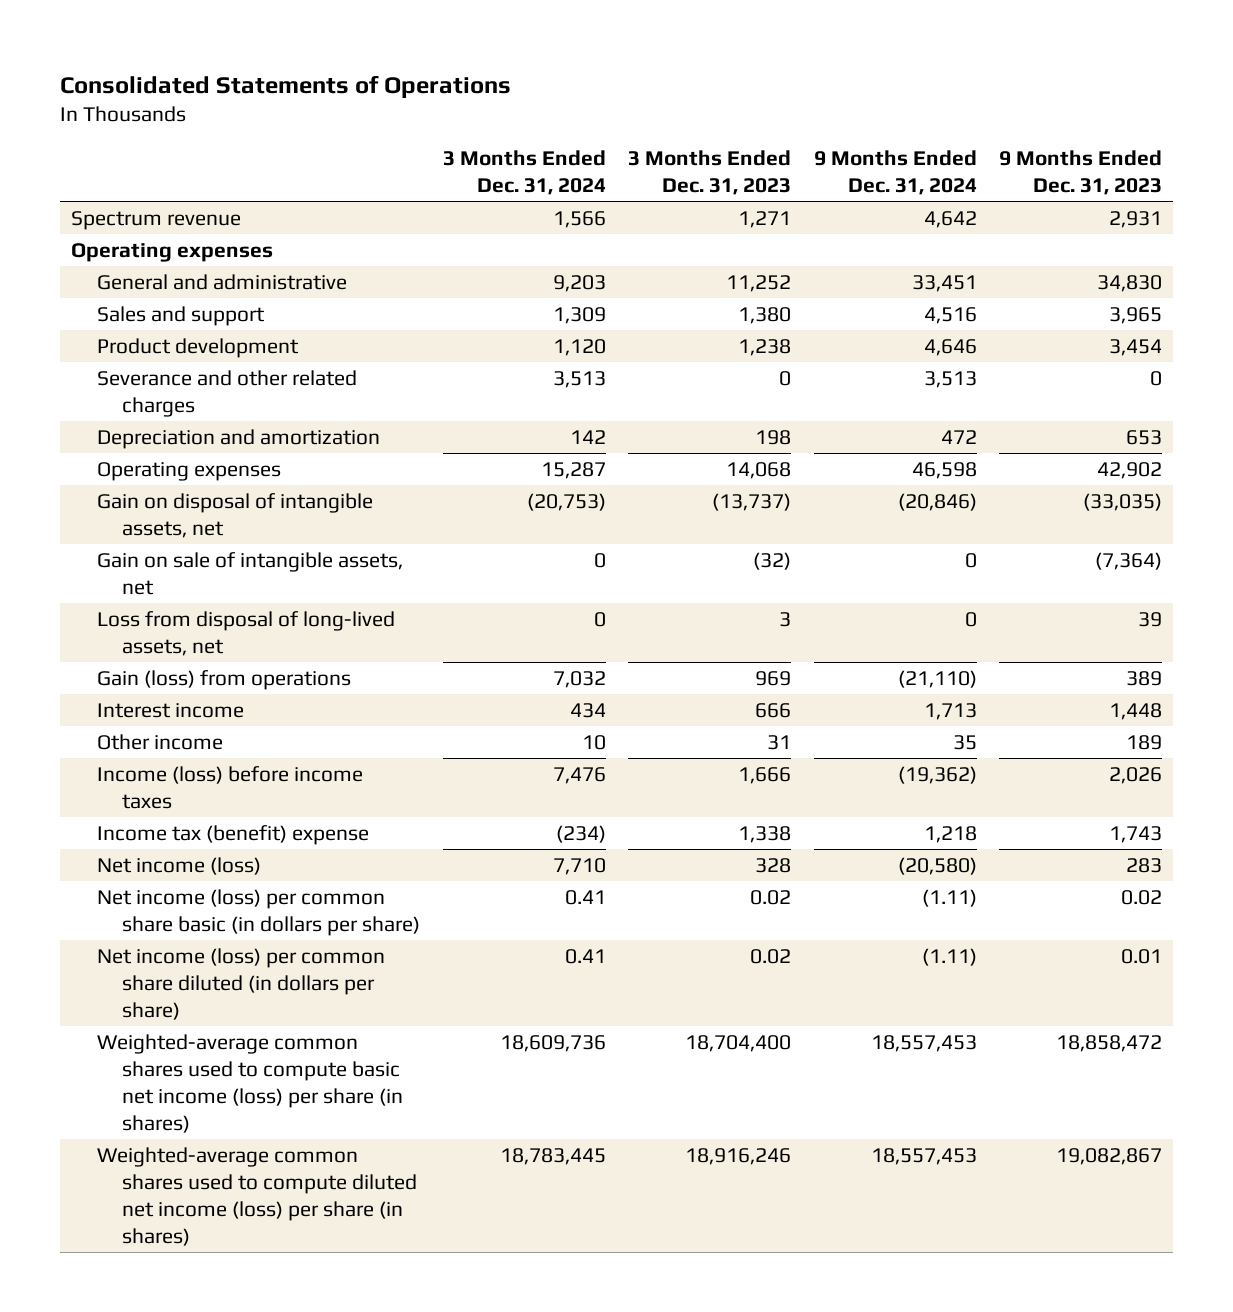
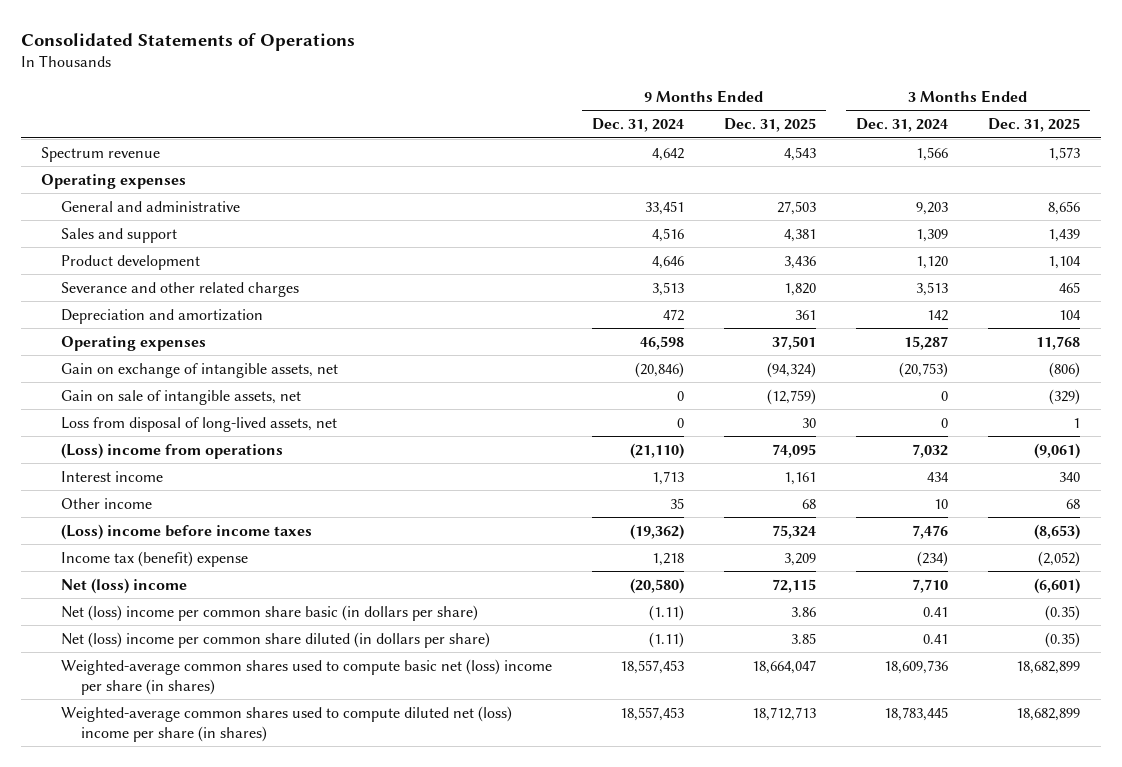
[628,150,792,196] 3 Months Ended Dec. 31, 2023 -> none
[999,150,1163,196] 9 Months Ended Dec. 31, 2023 -> none
none -> [724,118,817,133] Dec. 31, 2025
none -> [988,118,1081,133] Dec. 31, 2025
[96,492,373,538] Gain on disposal of intangible assets, net -> [61,362,339,378] Gain on exchange of intangible assets, net
[96,669,351,690] Gain (loss) from operations -> [61,442,284,459] (Loss) income from operations
[96,765,363,809] Income (loss) before income taxes -> [61,523,313,540] (Loss) income before income taxes
[96,856,261,875] Net income (loss) -> [61,577,188,594] Net (loss) income
[96,888,421,936] Net income (loss) per common share basic (in dollars per share) -> [61,604,479,621] Net (loss) income per common share basic (in dollars per share)
[96,947,385,1020] Net income (loss) per common share diluted (in dollars per share) -> [61,631,491,648] Net (loss) income per common share diluted (in dollars per share)
[96,1033,404,1133] Weighted-average common shares used to compute basic net income (loss) per share (in shares) -> [61,658,553,695] Weighted-average common shares used to compute basic net (loss) income per share (in shares)
[96,1146,418,1246] Weighted-average common shares used to compute diluted net income (loss) per share (in shares) -> [61,705,513,742] Weighted-average common shares used to compute diluted net (loss) income per share (in shares)

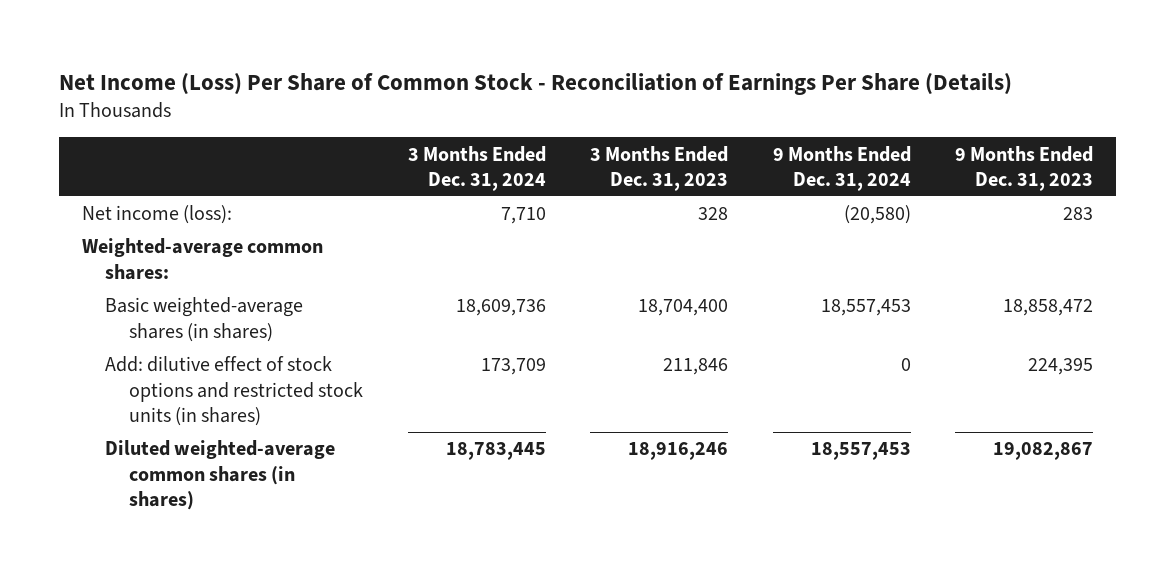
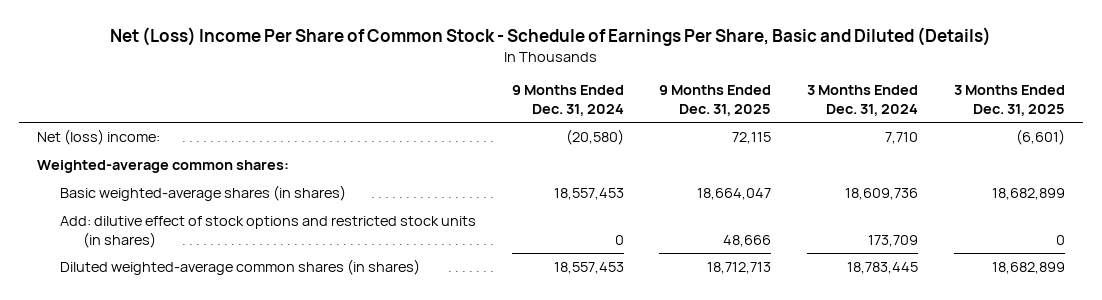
[59,73,1013,96] Net Income (Loss) Per Share of Common Stock - Reconciliation of Earnings Per Share (Details) -> [109,26,991,46] Net (Loss) Income Per Share of Common Stock - Schedule of Earnings Per Share, Basic and Diluted (Details)
[590,145,729,192] 3 Months Ended Dec. 31, 2023 -> none
[955,145,1094,192] 9 Months Ended Dec. 31, 2023 -> none
none -> [659,85,772,116] 9 Months Ended Dec. 31, 2025
none -> [953,85,1065,116] 3 Months Ended Dec. 31, 2025
[81,205,232,225] Net income (loss): -> [37,129,161,146] Net (loss) income:

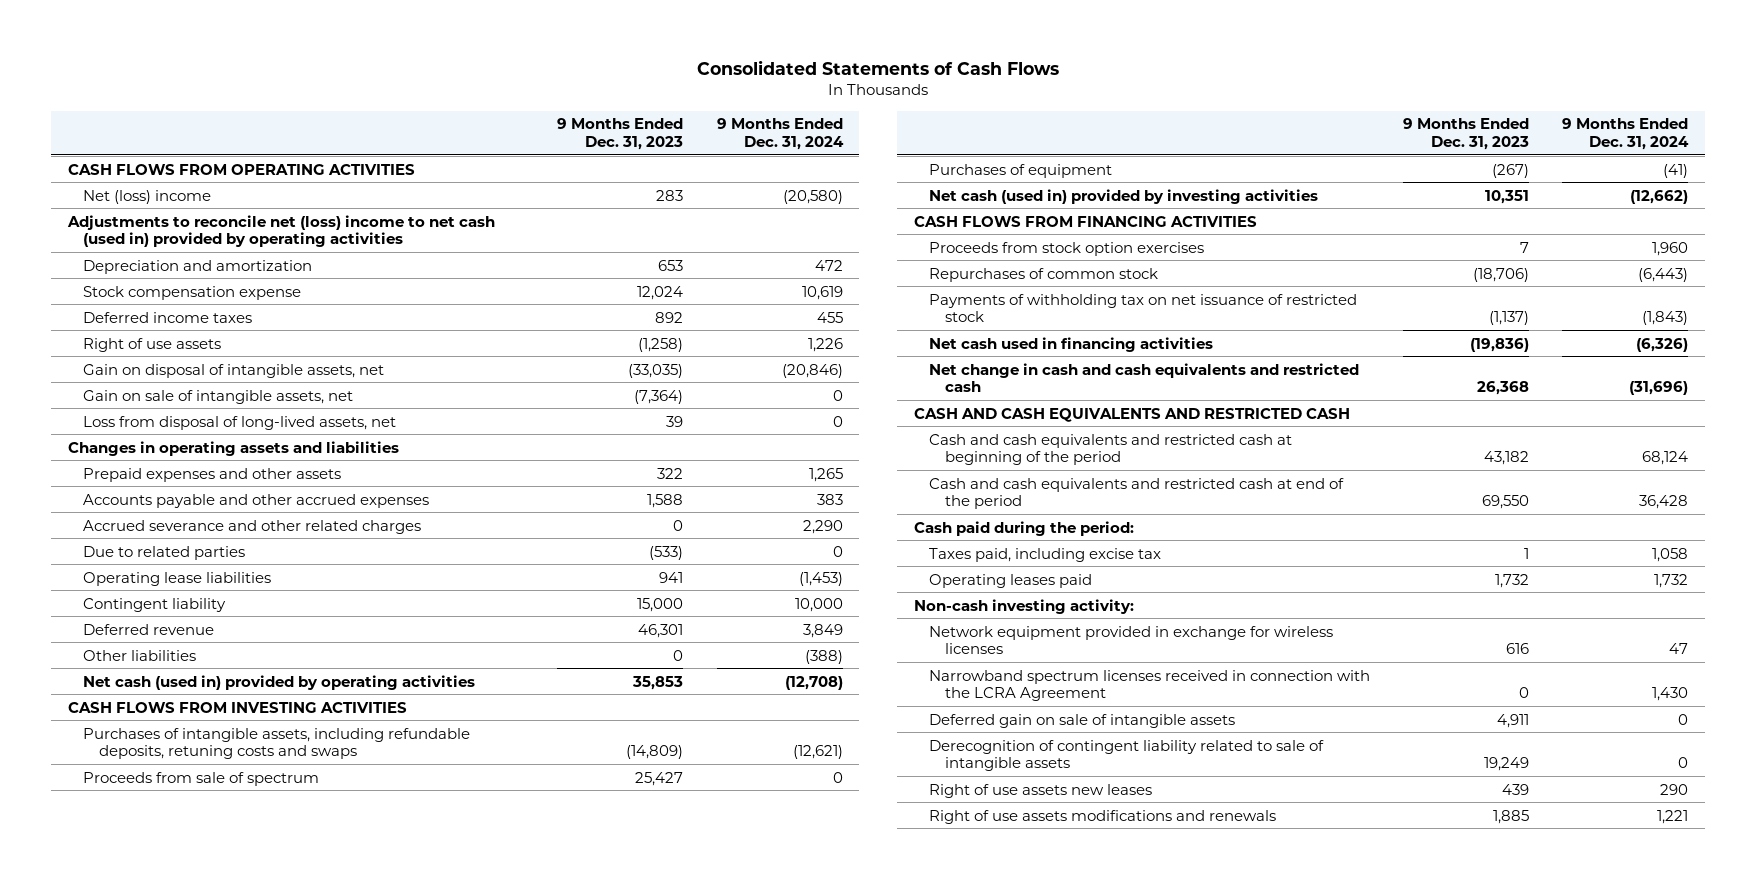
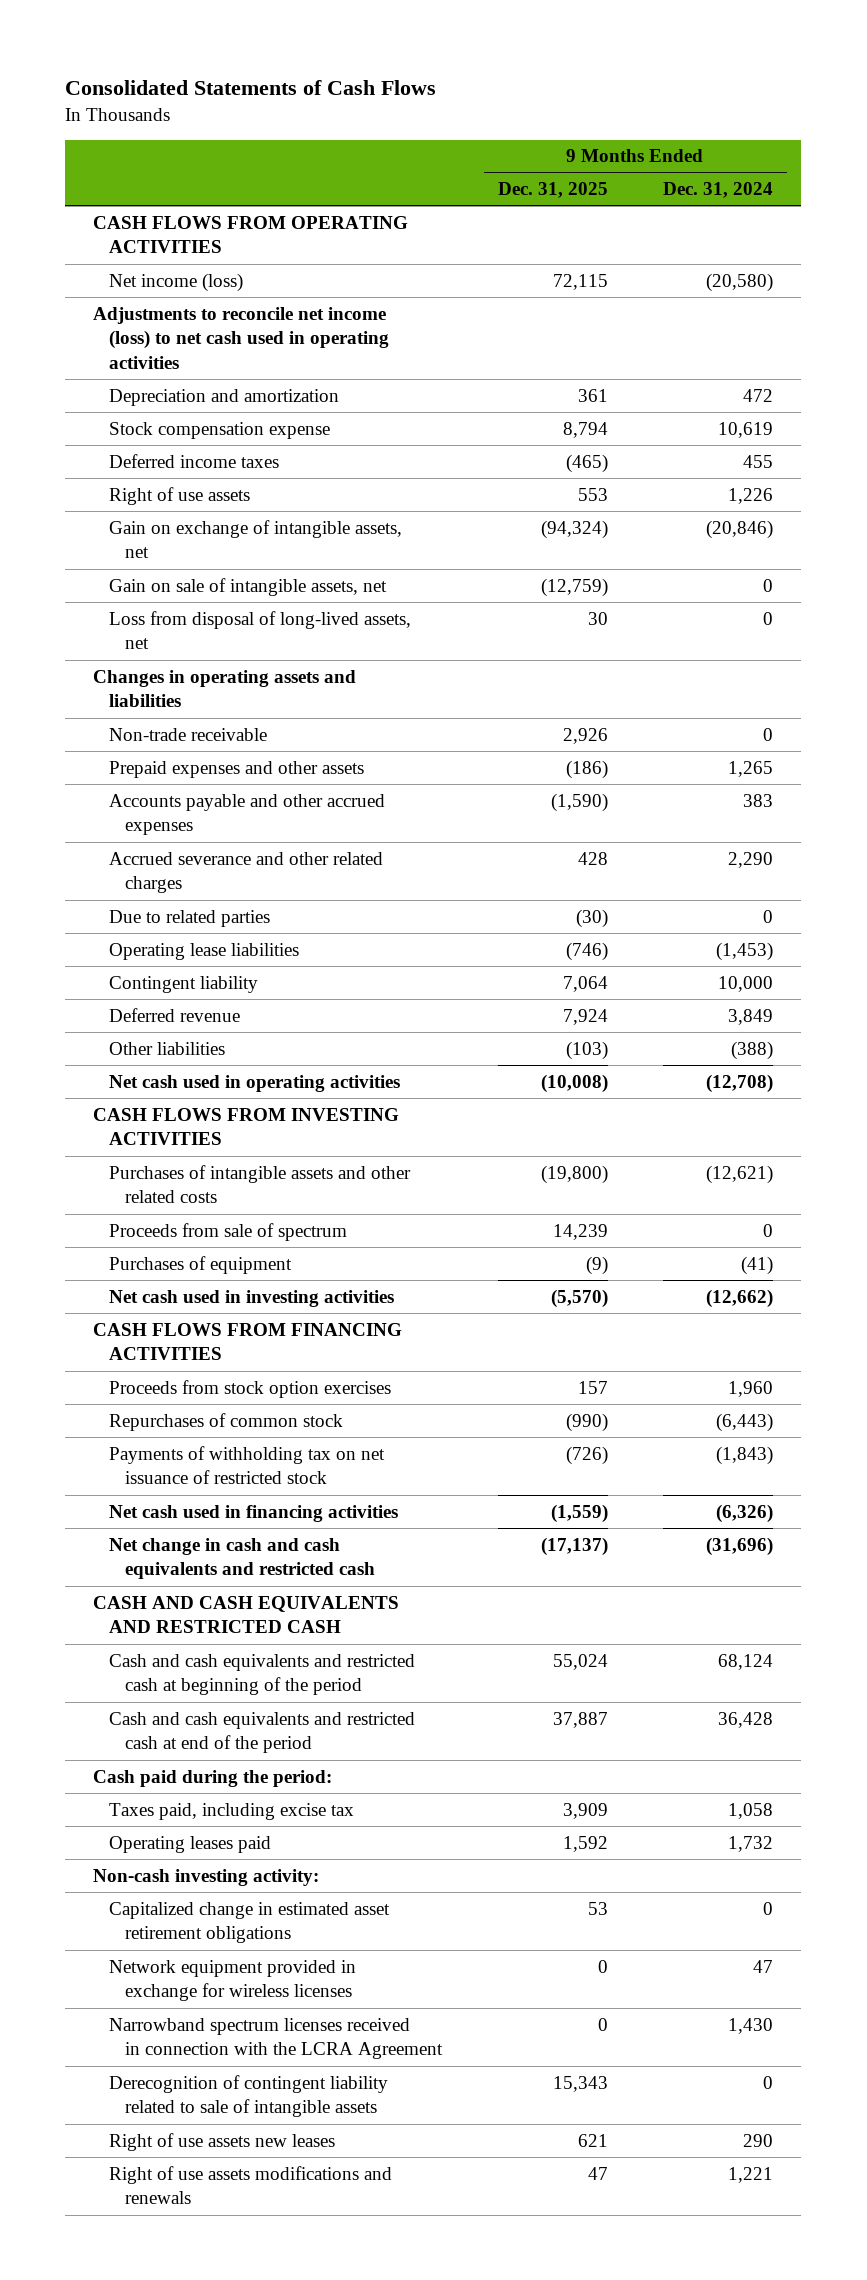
[557,118,684,150] 9 Months Ended Dec. 31, 2023 -> none
none -> [497,182,608,199] Dec. 31, 2025
[83,189,212,204] Net (loss) income -> [109,272,244,292] Net income (loss)
[66,214,495,248] Adjustments to reconcile net (loss) income to net cash (used in) provided by operating activities -> [93,306,390,370] Adjustments to reconcile net income (loss) to net cash used in operating activities
[83,363,385,378] Gain on disposal of intangible assets, net -> [109,519,403,559] Gain on exchange of intangible assets, net
none -> [109,727,268,741] Non-trade receivable
[83,674,476,690] Net cash (used in) provided by operating activities -> [109,1074,401,1092] Net cash used in operating activities
[83,727,471,760] Purchases of intangible assets, including refundable deposits, retuning costs and swaps -> [109,1164,412,1204] Purchases of intangible assets and other related costs
[929,188,1319,204] Net cash (used in) provided by investing activities -> [109,1289,395,1307] Net cash used in investing activities
none -> [109,1901,391,1944] Capitalized change in estimated asset retirement obligations
[929,713,1236,728] Deferred gain on sale of intangible assets -> none

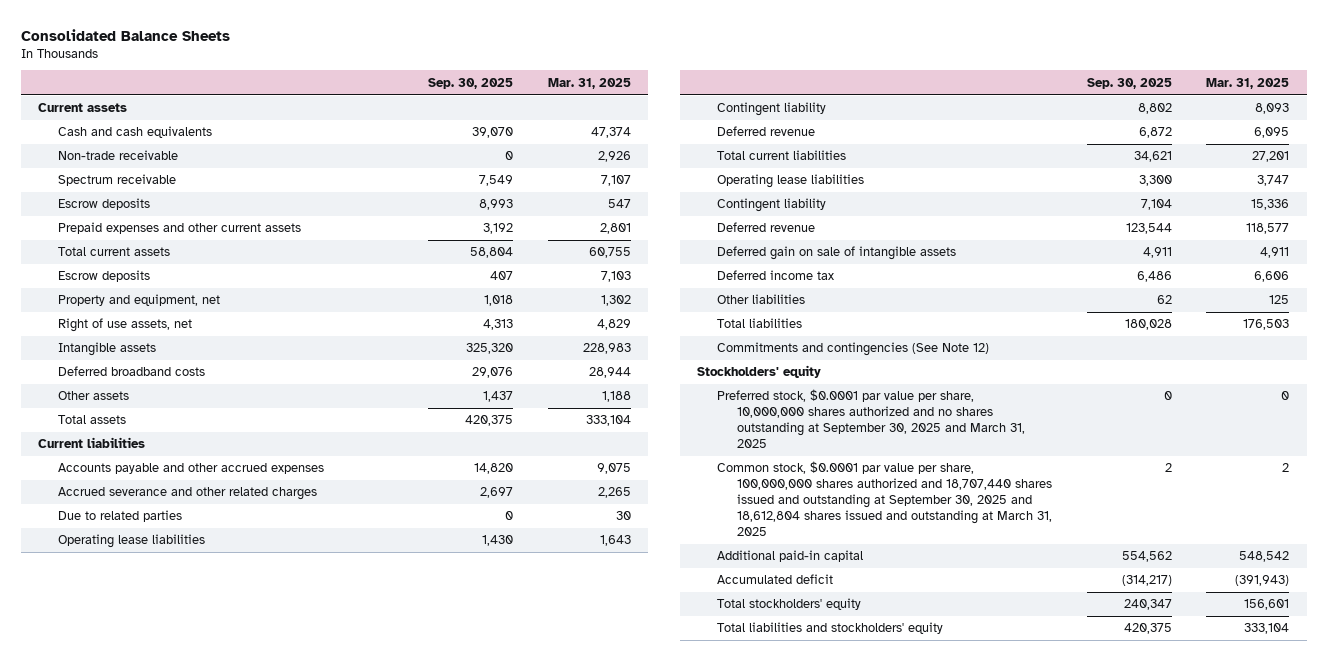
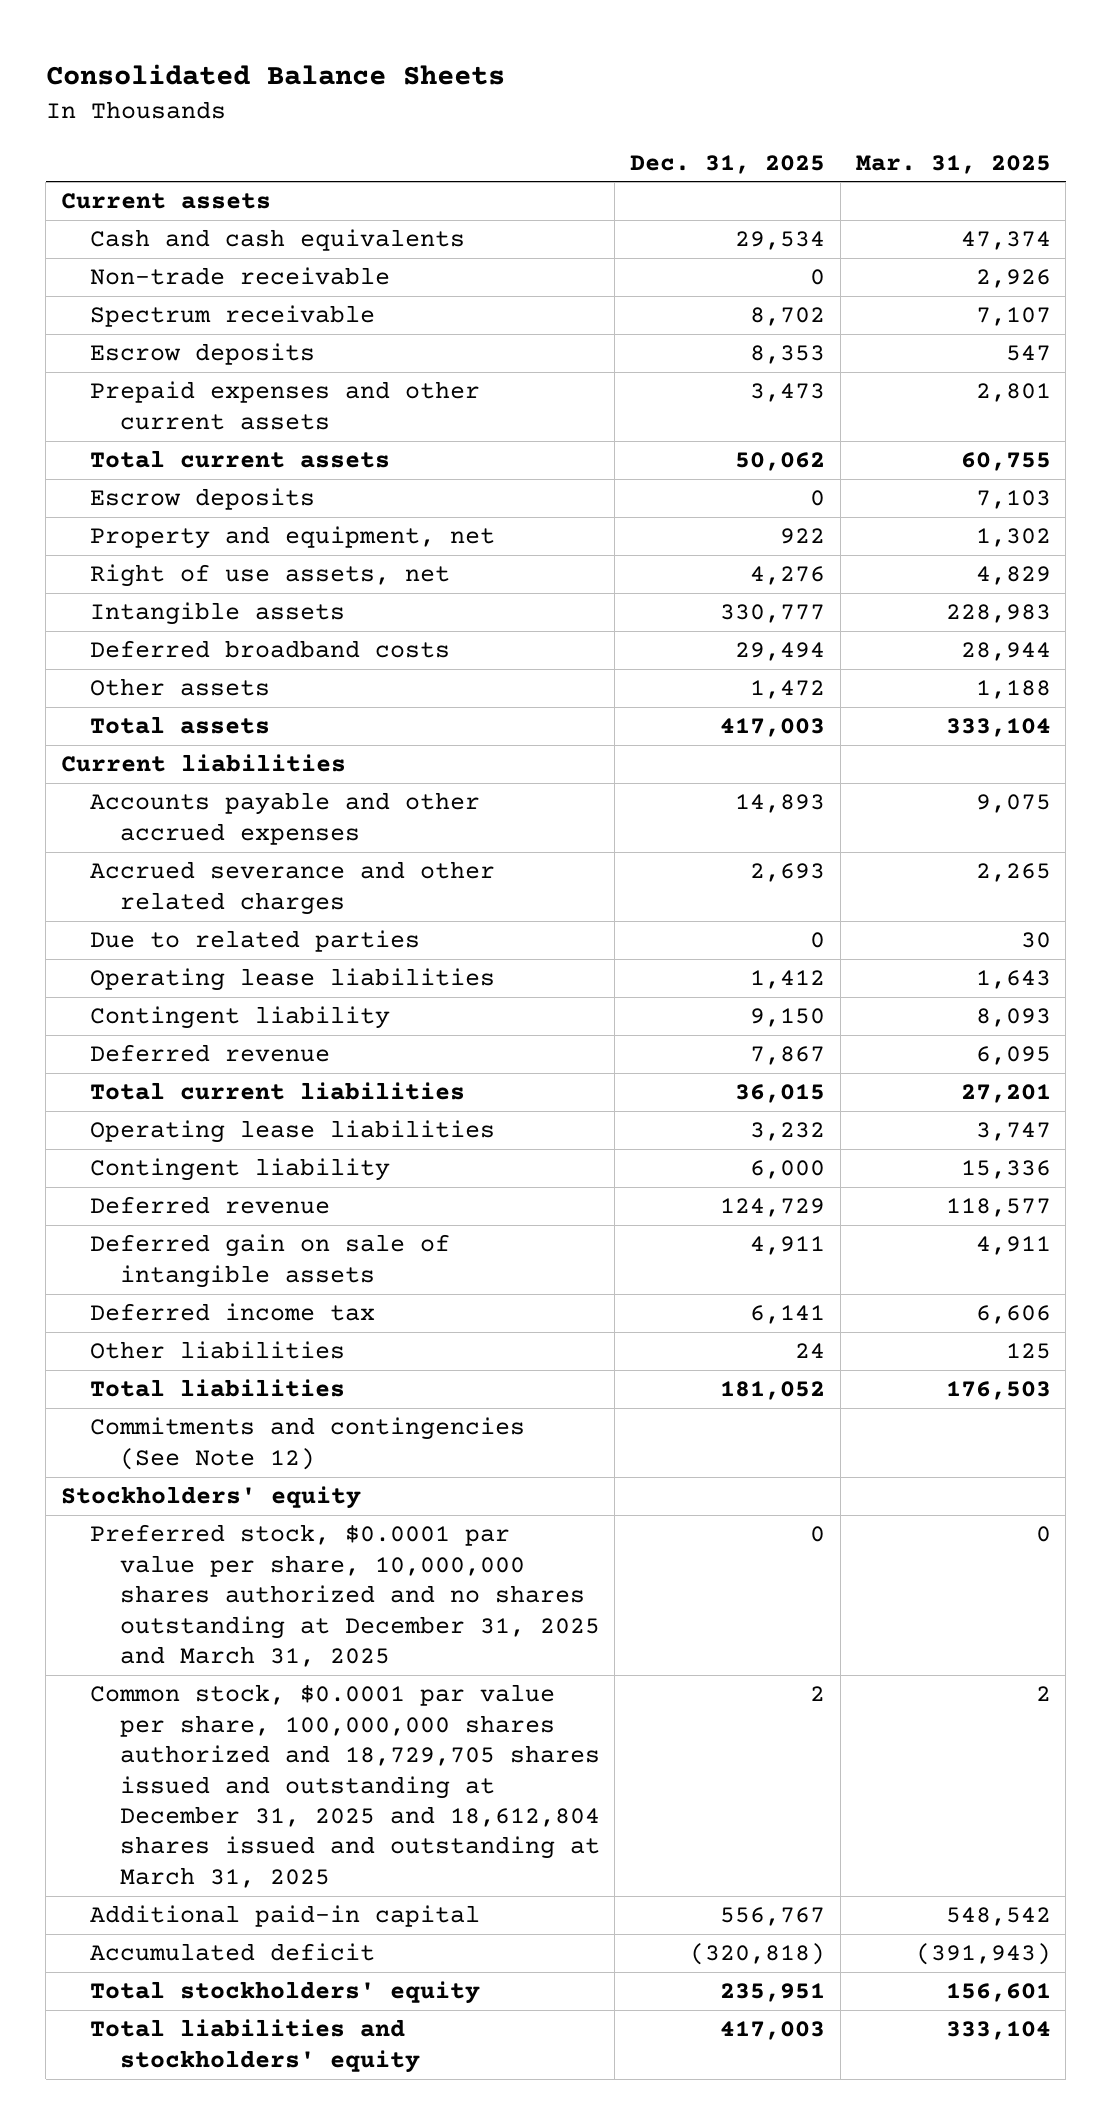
[427,77,513,89] Sep. 30, 2025 -> none
none -> [630,154,826,174] Dec. 31, 2025
[716,389,1025,449] Preferred stock, $0.0001 par value per share, 10,000,000 shares authorized and no shares outstanding at September 30, 2025 and March 31, 2025 -> [90,1524,600,1668] Preferred stock, $0.0001 par value per share, 10,000,000 shares authorized and no shares outstanding at December 31, 2025 and March 31, 2025
[716,461,1052,537] Common stock, $0.0001 par value per share, 100,000,000 shares authorized and 18,707,440 shares issued and outstanding at September 30, 2025 and 18,612,804 shares issued and outstanding at March 31, 2025 -> [90,1684,600,1888] Common stock, $0.0001 par value per share, 100,000,000 shares authorized and 18,729,705 shares issued and outstanding at December 31, 2025 and 18,612,804 shares issued and outstanding at March 31, 2025

